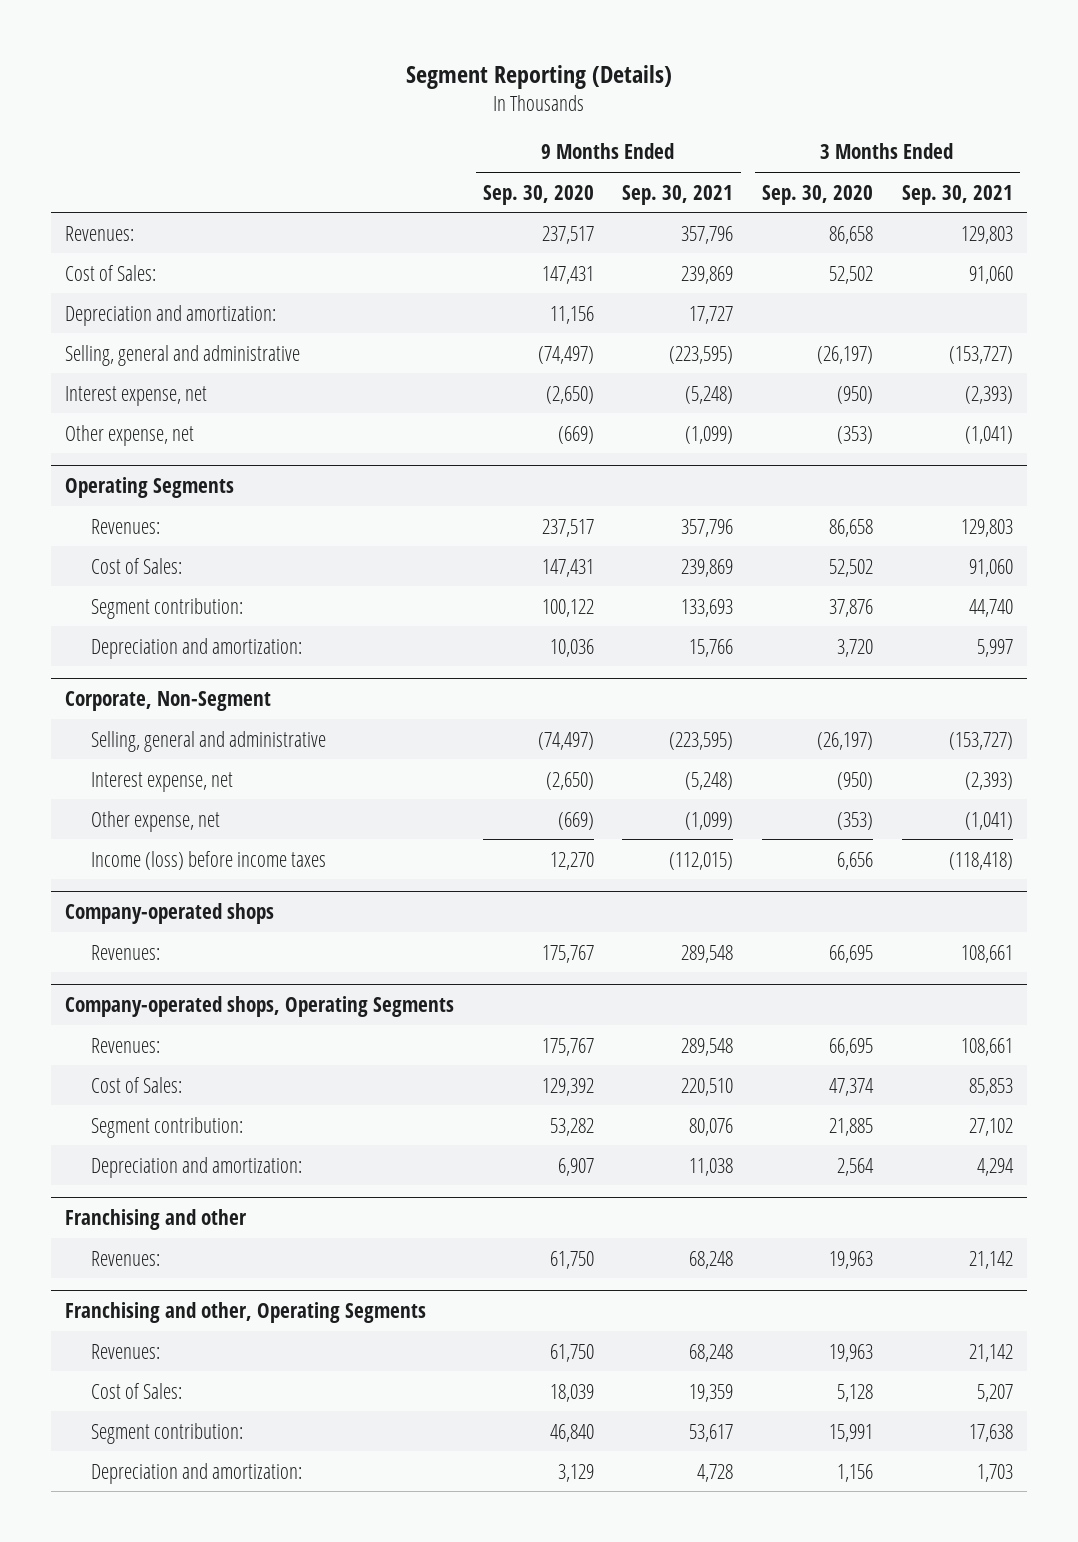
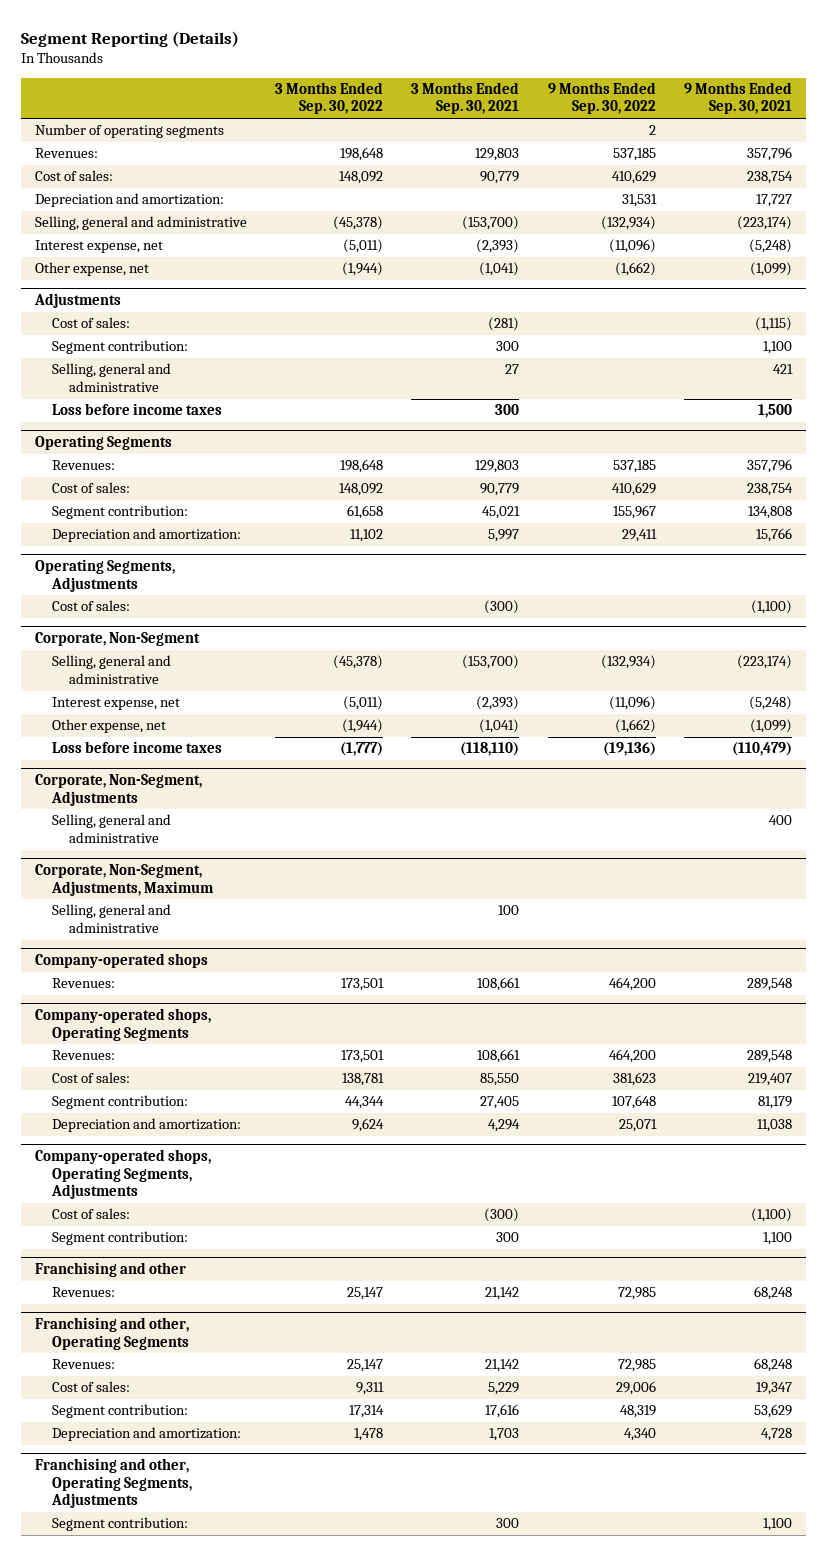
[482,184,594,205] Sep. 30, 2020 -> none
[762,184,874,205] Sep. 30, 2020 -> none
none -> [275,82,384,115] 3 Months Ended Sep. 30, 2022
none -> [547,82,656,115] 9 Months Ended Sep. 30, 2022
none -> [35,124,225,139] Number of operating segments
[65,264,157,281] Cost of Sales: -> [35,170,114,182] Cost of sales:
[681,265,734,284] 239,869 -> [746,171,793,185] 238,754
[968,265,1013,284] 91,060 -> [480,171,520,185] 90,779
[669,345,734,364] (223,595) -> [736,216,792,231] (223,174)
[948,345,1013,364] (153,727) -> [462,216,520,231] (153,700)
none -> [34,293,122,309] Adjustments
none -> [52,317,131,329] Cost of sales:
none -> [52,340,189,355] Segment contribution:
none -> [52,363,172,392] Selling, general and administrative
none -> [52,403,223,416] Loss before income taxes
[91,557,183,574] Cost of Sales: -> [52,482,131,494] Cost of sales:
[681,558,734,577] 239,869 -> [746,483,793,497] 238,754
[968,558,1013,577] 91,060 -> [480,483,520,497] 90,779
[681,598,734,617] 133,693 -> [747,506,792,520] 134,808
[968,598,1013,617] 44,740 -> [482,506,521,520] 45,021
none -> [35,559,176,592] Operating Segments, Adjustments
none -> [52,600,131,612] Cost of sales:
[669,731,734,750] (223,595) -> [736,655,792,670] (223,174)
[948,731,1013,750] (153,727) -> [462,655,520,670] (153,700)
[91,850,327,870] Income (loss) before income taxes -> [52,741,223,754] Loss before income taxes
[669,851,734,870] (112,015) -> [731,742,792,757] (110,479)
[948,851,1013,870] (118,418) -> [460,742,520,757] (118,110)
none -> [35,774,203,806] Corporate, Non-Segment, Adjustments
none -> [52,814,172,843] Selling, general and administrative
none -> [35,864,215,896] Corporate, Non-Segment, Adjustments, Maximum
none -> [52,904,172,933] Selling, general and administrative
[91,1076,183,1093] Cost of Sales: -> [52,1072,131,1084] Cost of sales:
[681,1077,734,1096] 220,510 -> [747,1073,792,1087] 219,407
[968,1077,1013,1096] 85,853 -> [480,1073,520,1087] 85,550
[689,1117,734,1136] 80,076 -> [757,1096,792,1110] 81,179
[968,1117,1013,1136] 27,102 -> [480,1096,520,1110] 27,405
none -> [35,1149,212,1199] Company-operated shops, Operating Segments, Adjustments
none -> [52,1208,131,1220] Cost of sales:
none -> [52,1231,189,1246] Segment contribution:
[91,1382,183,1399] Cost of Sales: -> [52,1381,131,1393] Cost of sales:
[689,1383,734,1402] 19,359 -> [755,1382,792,1396] 19,347
[976,1383,1013,1402] 5,207 -> [488,1382,520,1396] 5,229
[689,1423,734,1442] 53,617 -> [753,1404,792,1419] 53,629
[968,1423,1013,1442] 17,638 -> [485,1404,520,1419] 17,616
none -> [35,1458,193,1508] Franchising and other, Operating Segments, Adjustments
none -> [52,1517,189,1532] Segment contribution:

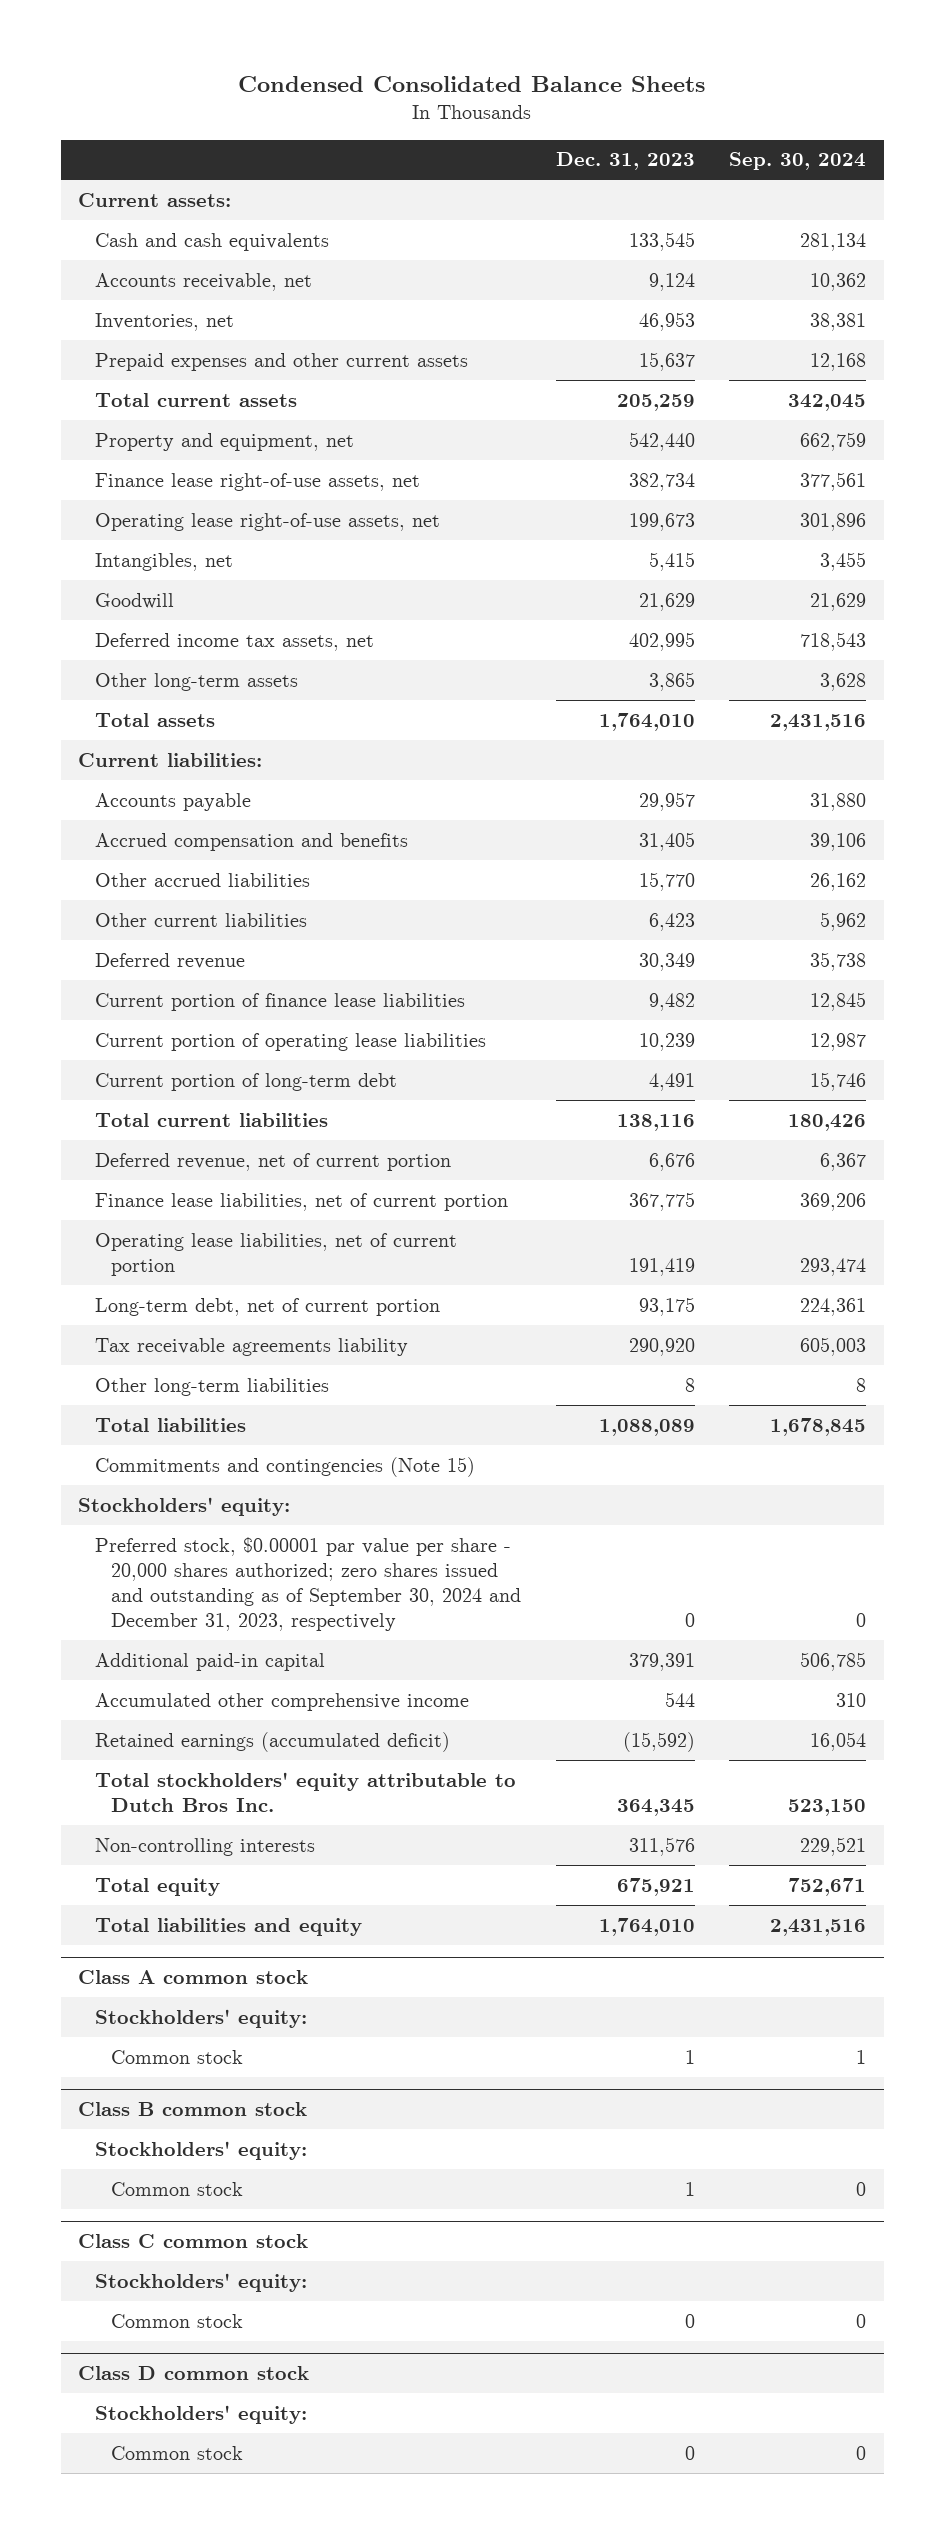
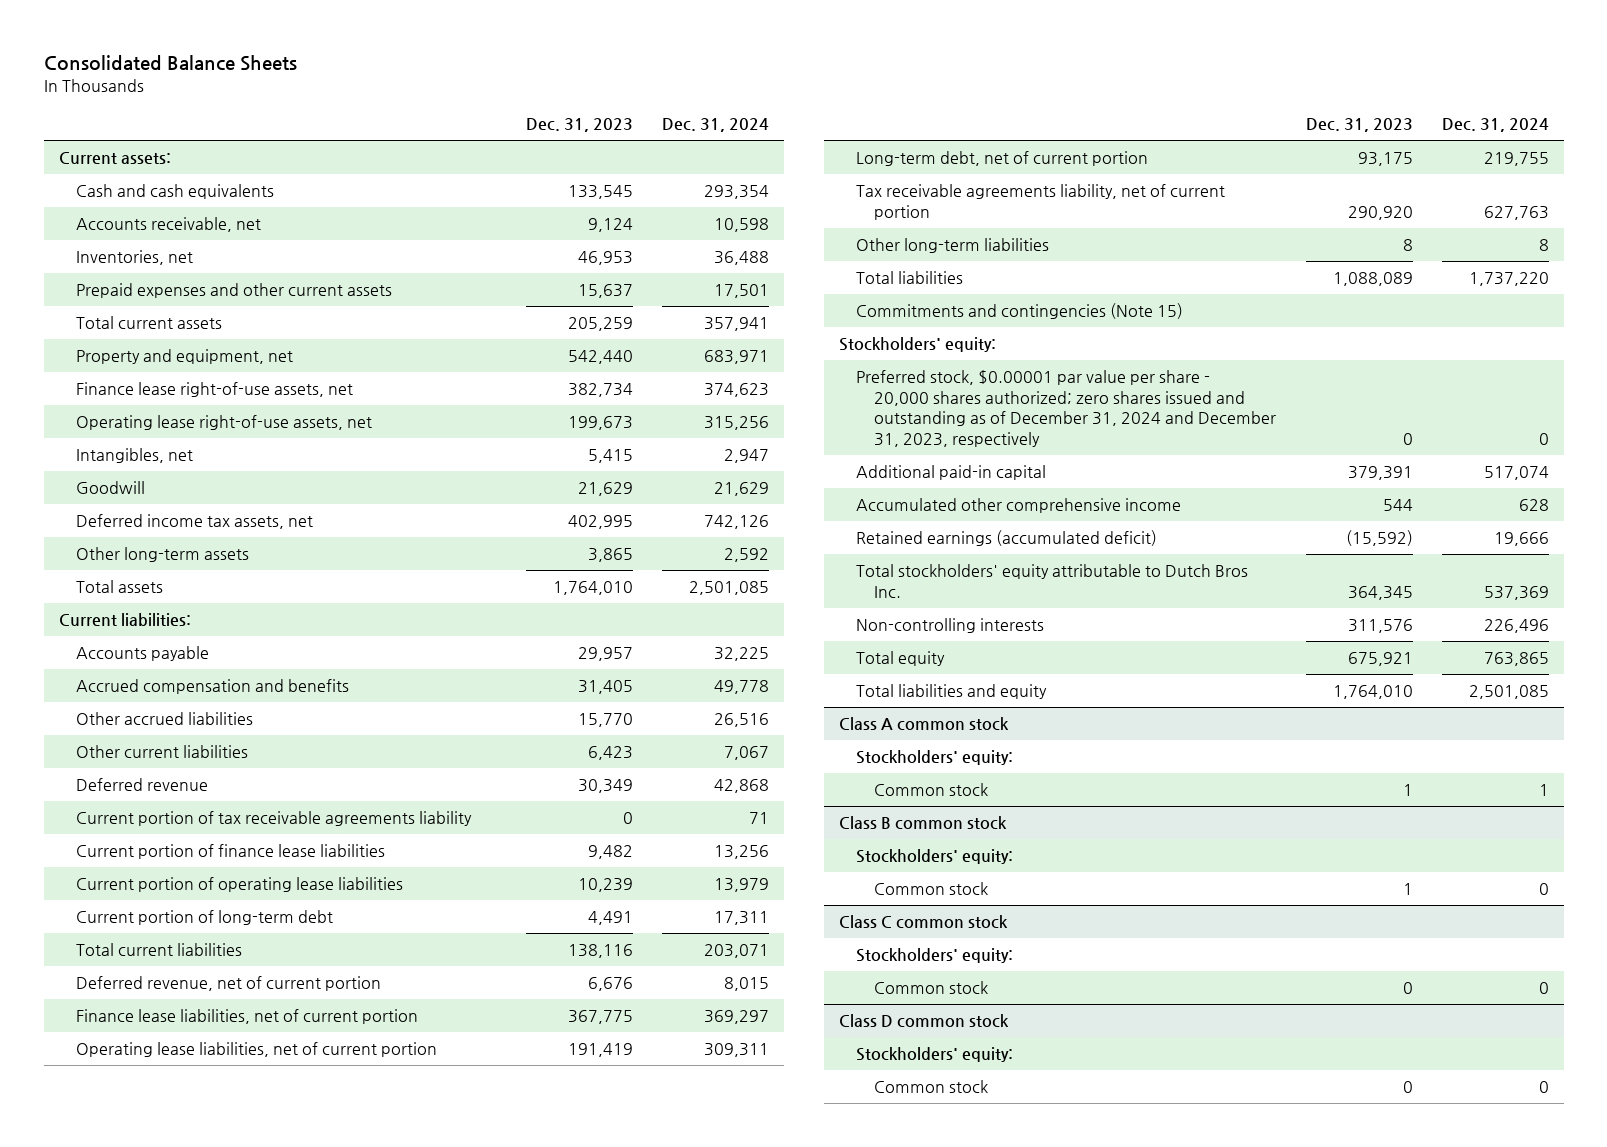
[238,76,706,93] Condensed Consolidated Balance Sheets -> [43,55,297,72] Consolidated Balance Sheets
[729,152,867,171] Sep. 30, 2024 -> none
none -> [661,118,769,133] Dec. 31, 2024
none -> [76,811,473,827] Current portion of tax receivable agreements liability
[94,1337,408,1356] Tax receivable agreements liability -> [856,184,1226,220] Tax receivable agreements liability, net of current portion
[94,1536,521,1632] Preferred stock, $0.00001 par value per share - 20,000 shares authorized; zero shares issued and outstanding as of September 30, 2024 and December 31, 2023, respectively -> [856,370,1277,447] Preferred stock, $0.00001 par value per share - 20,000 shares authorized; zero shares issued and outstanding as of December 31, 2024 and December 31, 2023, respectively

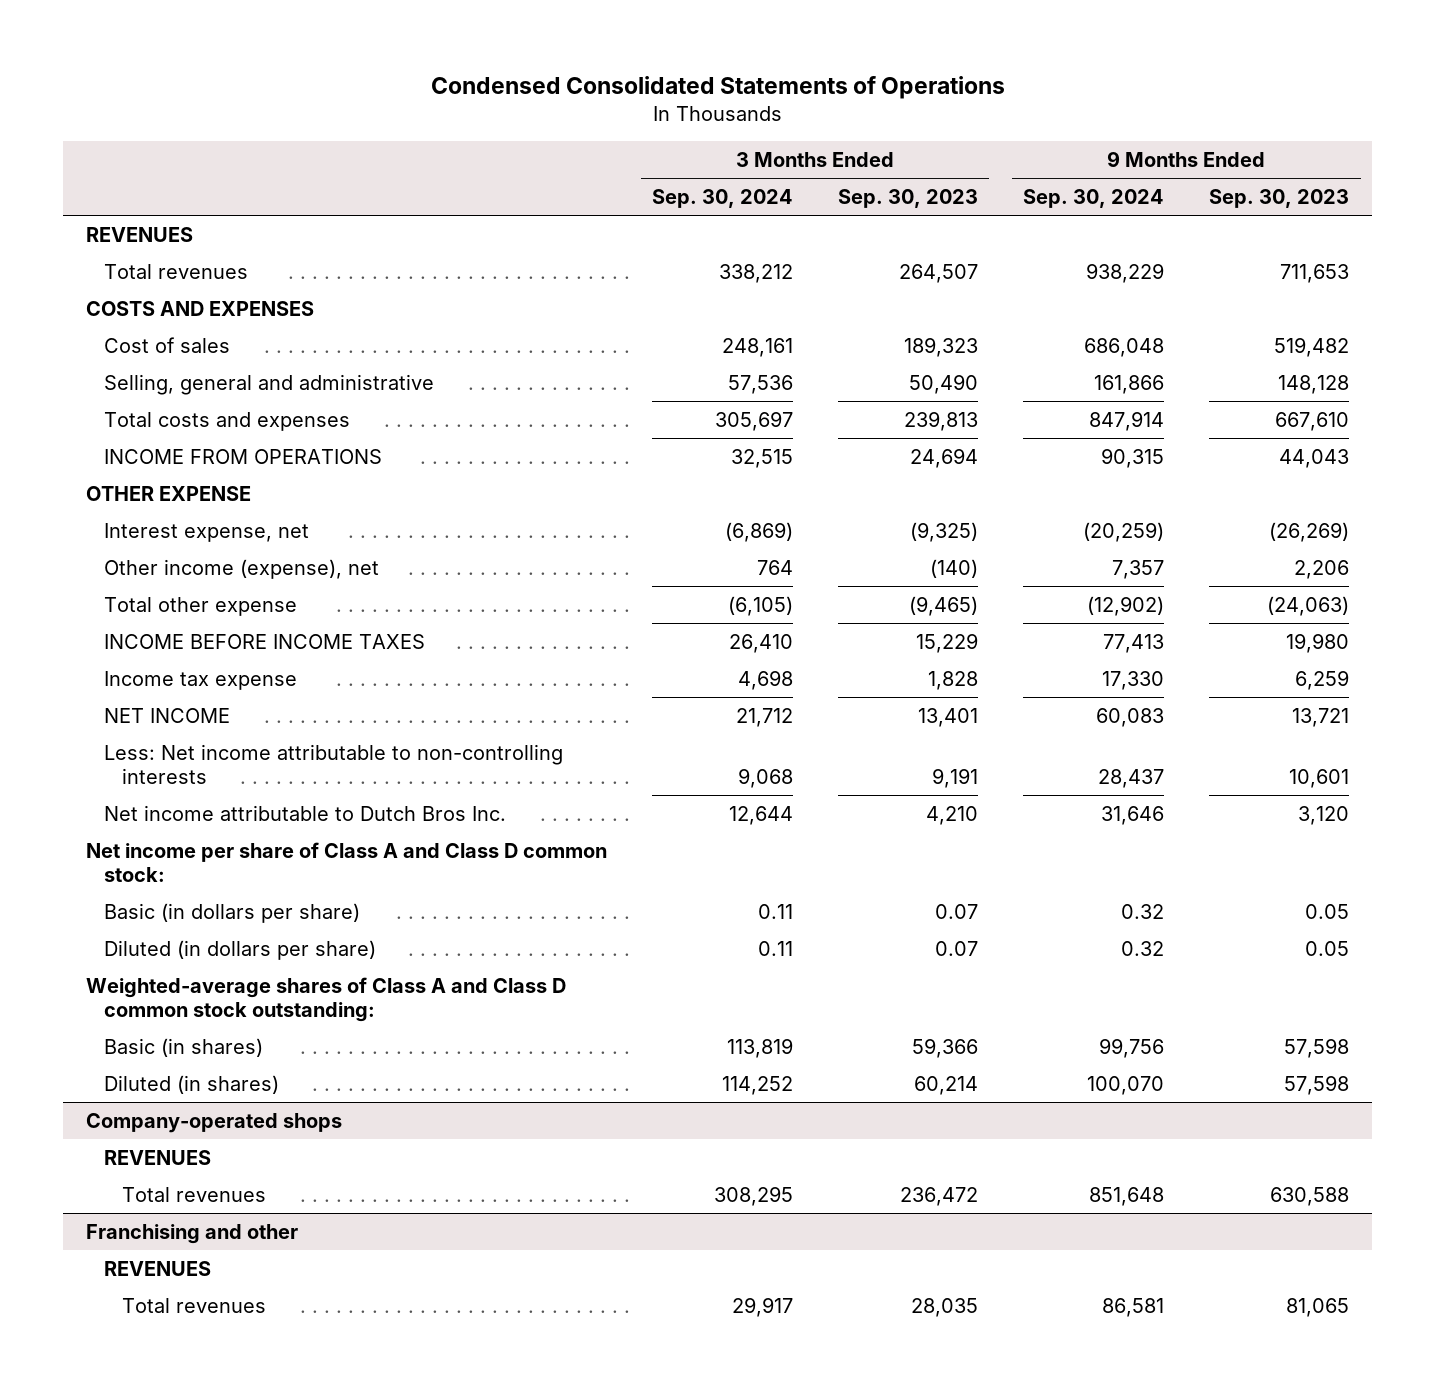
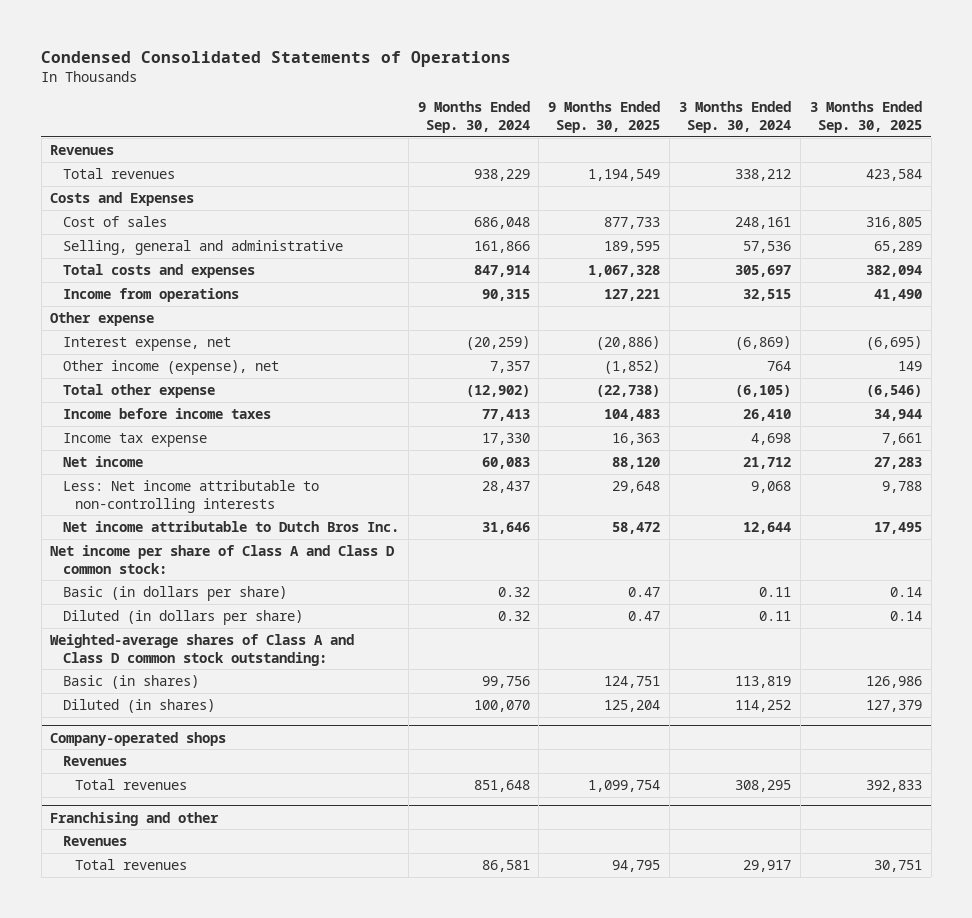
[838,189,979,209] Sep. 30, 2023 -> none
[1209,189,1350,209] Sep. 30, 2023 -> none
none -> [548,101,661,133] 9 Months Ended Sep. 30, 2025
none -> [809,101,922,133] 3 Months Ended Sep. 30, 2025
[85,226,193,242] REVENUES -> [50,144,115,155] Revenues
[85,300,314,316] COSTS AND EXPENSES -> [50,191,195,206] Costs and Expenses
[103,448,382,464] INCOME FROM OPERATIONS -> [62,287,239,302] Income from operations
[85,485,251,501] OTHER EXPENSE -> [50,311,155,326] Other expense
[103,633,425,649] INCOME BEFORE INCOME TAXES -> [62,407,271,419] Income before income taxes
[103,707,230,723] NET INCOME -> [62,455,143,467] Net income
[103,1149,211,1165] REVENUES -> [62,755,127,766] Revenues
[103,1260,211,1276] REVENUES -> [62,835,127,846] Revenues

